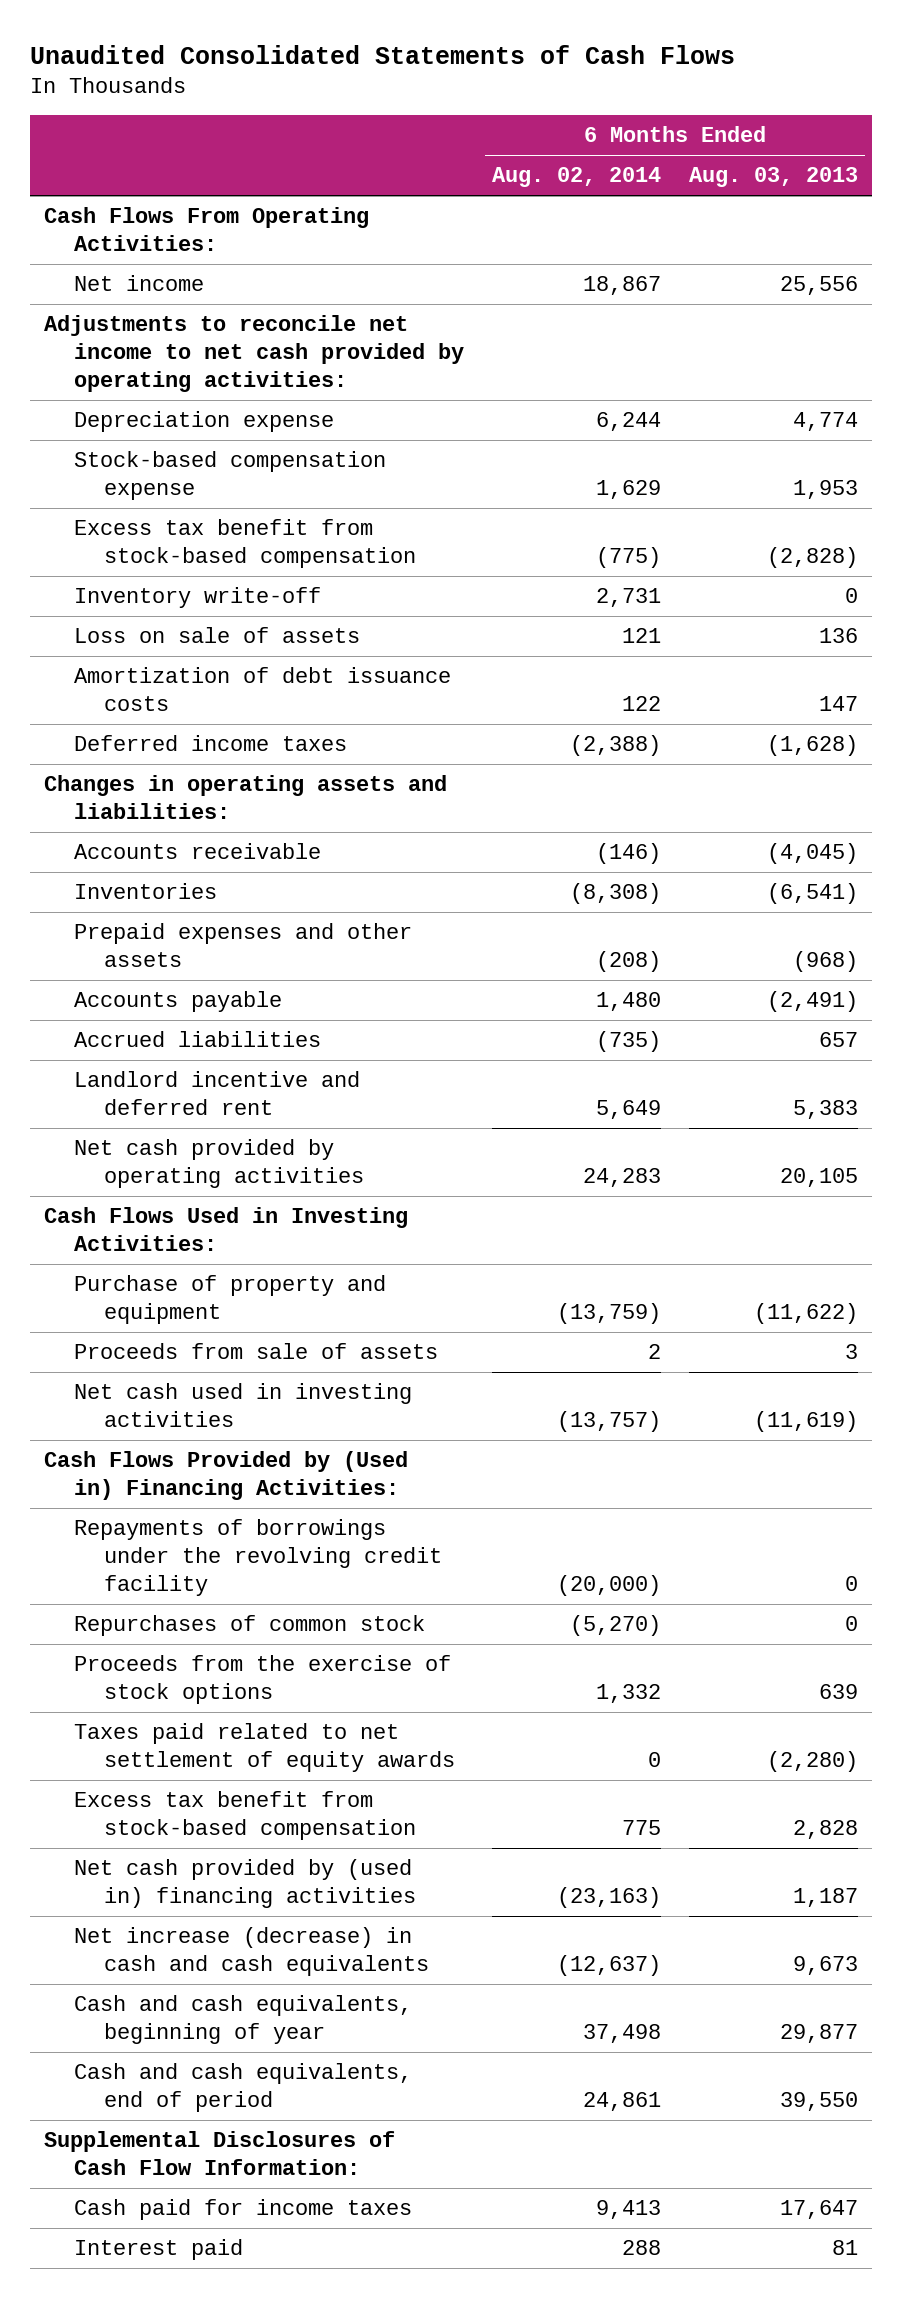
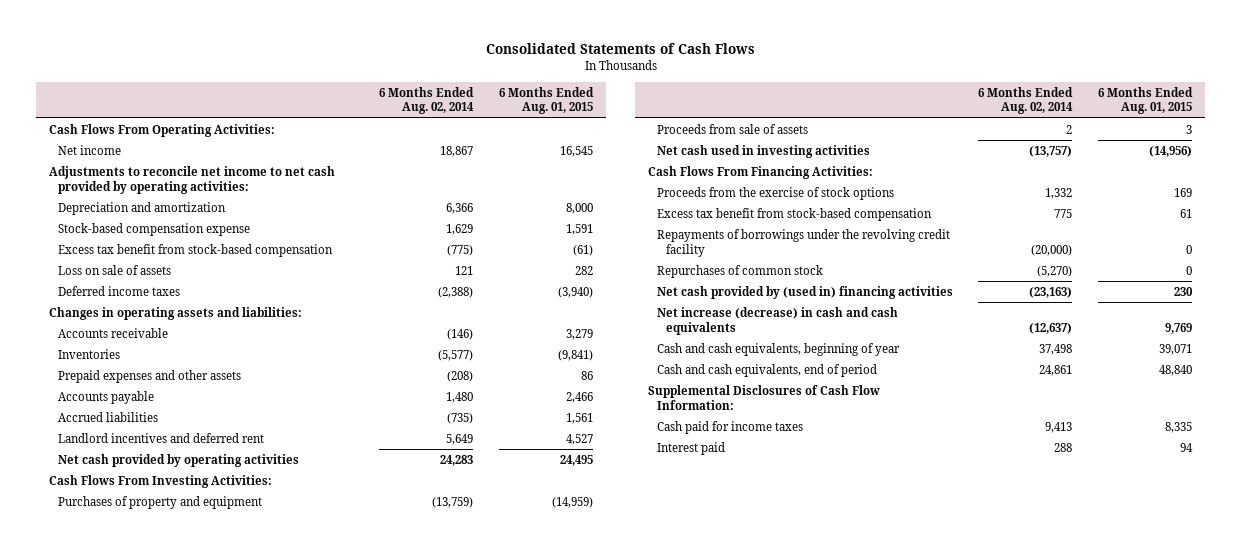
[29,44,735,64] Unaudited Consolidated Statements of Cash Flows -> [485,43,755,55] Consolidated Statements of Cash Flows
[689,167,859,188] Aug. 03, 2013 -> none
none -> [499,86,595,115] 6 Months Ended Aug. 01, 2015
[73,411,334,433] Depreciation expense -> [57,201,226,215] Depreciation and amortization
[595,412,661,432] 6,244 -> [446,202,474,214] 6,366
[73,587,321,609] Inventory write-off -> none
[73,667,451,712] Amortization of debt issuance costs -> none
[569,883,661,905] (8,308) -> [438,349,474,361] (5,577)
[73,1071,360,1116] Landlord incentive and deferred rent -> [57,432,264,443] Landlord incentives and deferred rent
[43,1207,408,1252] Cash Flows Used in Investing Activities: -> [48,474,272,488] Cash Flows From Investing Activities:
[73,1275,386,1325] Purchase of property and equipment -> [57,495,262,509] Purchases of property and equipment
[43,1451,408,1501] Cash Flows Provided by (Used in) Financing Activities: -> [648,165,874,179] Cash Flows From Financing Activities:
[73,1723,455,1773] Taxes paid related to net settlement of equity awards -> none
[73,1519,442,1597] Repayments of borrowings under the revolving credit facility -> [656,228,950,257] Repayments of borrowings under the revolving credit facility
[73,1615,425,1637] Repurchases of common stock -> [656,264,823,278] Repurchases of common stock

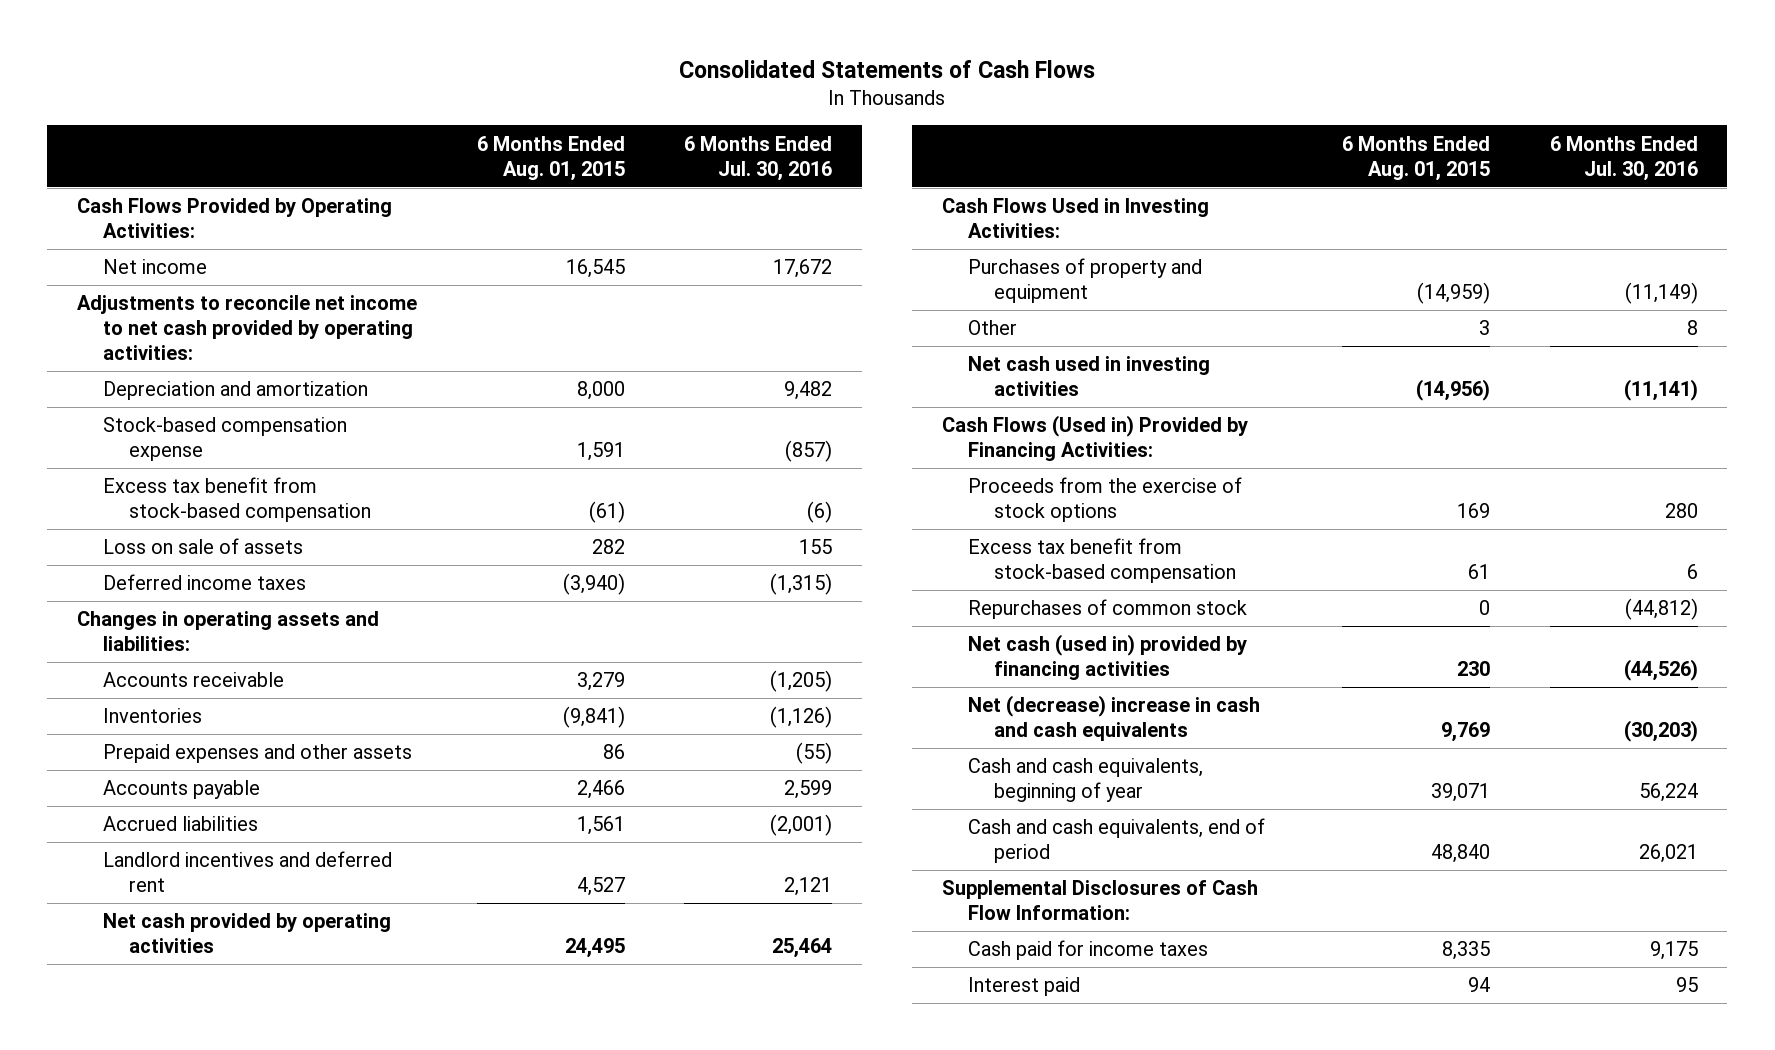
[379,86,475,115] 6 Months Ended Aug. 02, 2014 -> none
none -> [684,135,833,181] 6 Months Ended Jul. 30, 2016
[48,123,275,137] Cash Flows From Operating Activities: -> [76,198,392,239] Cash Flows Provided by Operating Activities:
[48,474,272,488] Cash Flows From Investing Activities: -> [942,198,1210,239] Cash Flows Used in Investing Activities:
[656,123,808,134] Proceeds from sale of assets -> none
none -> [967,320,1017,336] Other
[648,165,874,179] Cash Flows From Financing Activities: -> [942,415,1249,462] Cash Flows (Used in) Provided by Financing Activities:
[656,228,950,257] Repayments of borrowings under the revolving credit facility -> none
[656,285,953,299] Net cash provided by (used in) financing activities -> [967,634,1247,681] Net cash (used in) provided by financing activities
[656,306,898,335] Net increase (decrease) in cash and cash equivalents -> [967,695,1260,742] Net (decrease) increase in cash and cash equivalents

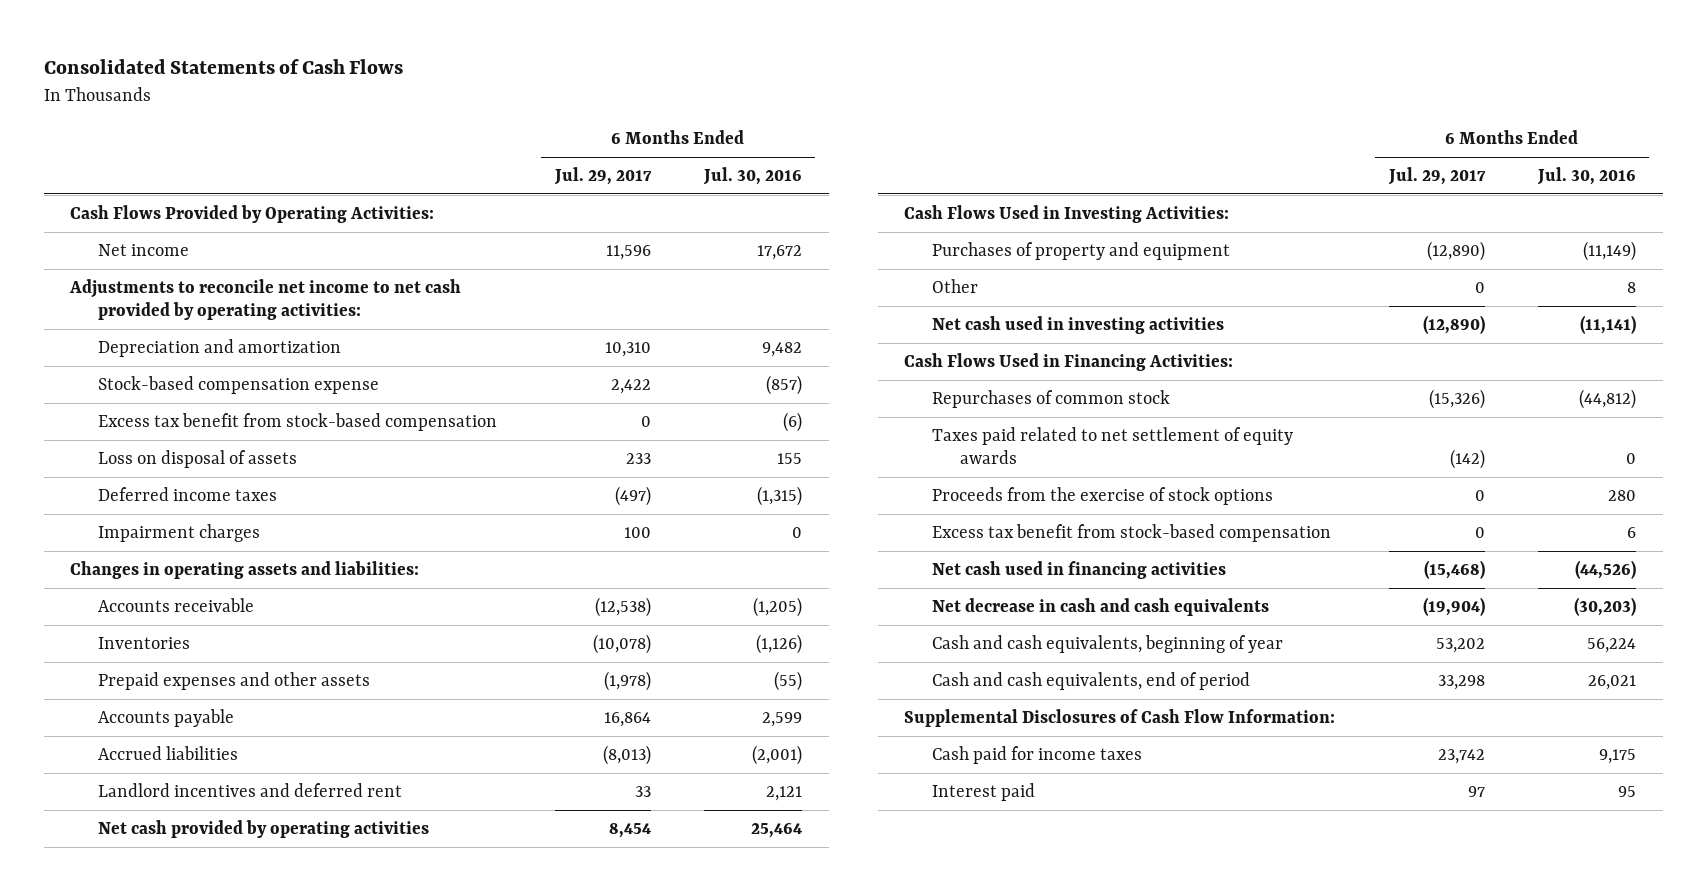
[476,135,625,181] 6 Months Ended Aug. 01, 2015 -> none
none -> [553,167,652,186] Jul. 29, 2017
[102,538,303,555] Loss on sale of assets -> [98,449,298,468] Loss on disposal of assets
none -> [98,523,261,542] Impairment charges
[942,415,1249,462] Cash Flows (Used in) Provided by Financing Activities: -> [904,352,1234,371] Cash Flows Used in Financing Activities:
[967,599,1247,620] Repurchases of common stock -> [932,389,1171,408] Repurchases of common stock
none -> [932,426,1294,465] Taxes paid related to net settlement of equity awards
[967,634,1247,681] Net cash (used in) provided by financing activities -> [932,560,1227,579] Net cash used in financing activities
[967,695,1260,742] Net (decrease) increase in cash and cash equivalents -> [932,597,1270,616] Net decrease in cash and cash equivalents

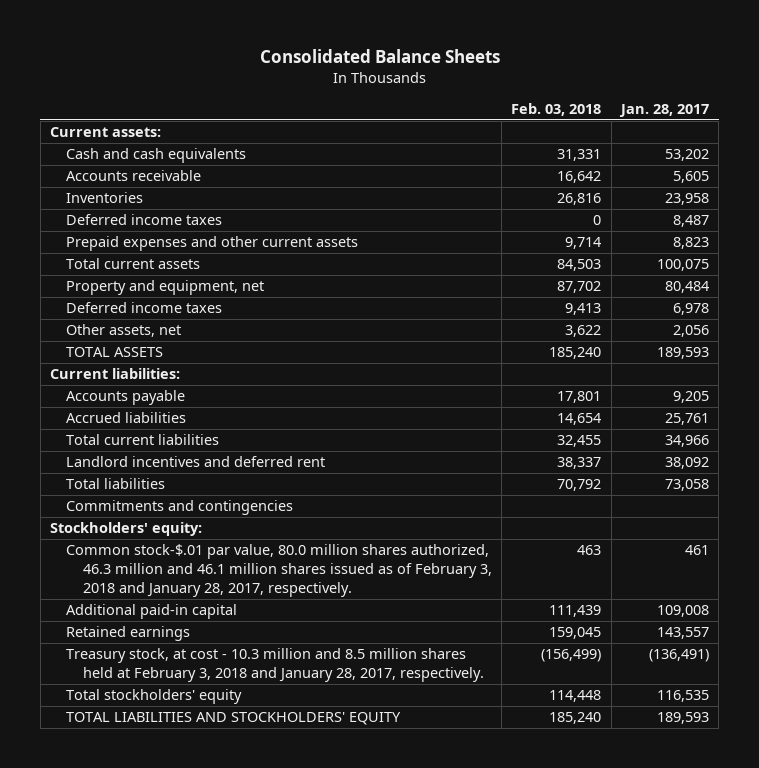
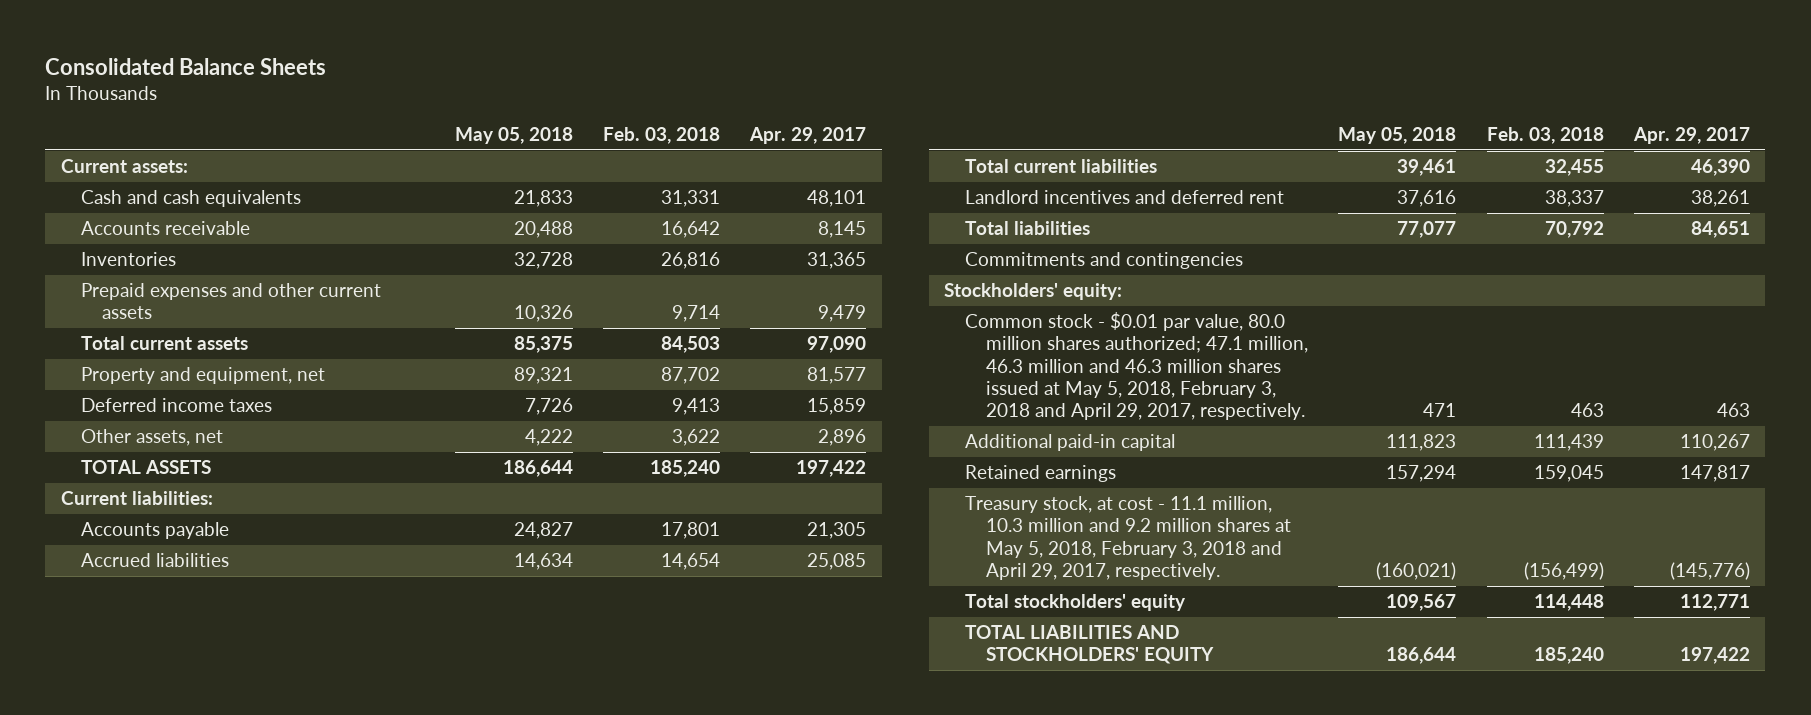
[619,103,710,117] Jan. 28, 2017 -> none
none -> [454,127,573,145] May 05, 2018
none -> [749,127,867,145] Apr. 29, 2017
[66,214,223,226] Deferred income taxes -> none
[66,544,492,597] Common stock-$.01 par value, 80.0 million shares authorized, 46.3 million and 46.1 million shares issued as of February 3, 2018 and January 28, 2017, respectively. -> [964,312,1308,421] Common stock - $0.01 par value, 80.0 million shares authorized; 47.1 million, 46.3 million and 46.3 million shares issued at May 5, 2018, February 3, 2018 and April 29, 2017, respectively.
[66,648,484,683] Treasury stock, at cost - 10.3 million and 8.5 million shares held at February 3, 2018 and January 28, 2017, respectively. -> [964,496,1291,580] Treasury stock, at cost - 11.1 million, 10.3 million and 9.2 million shares at May 5, 2018, February 3, 2018 and April 29, 2017, respectively.

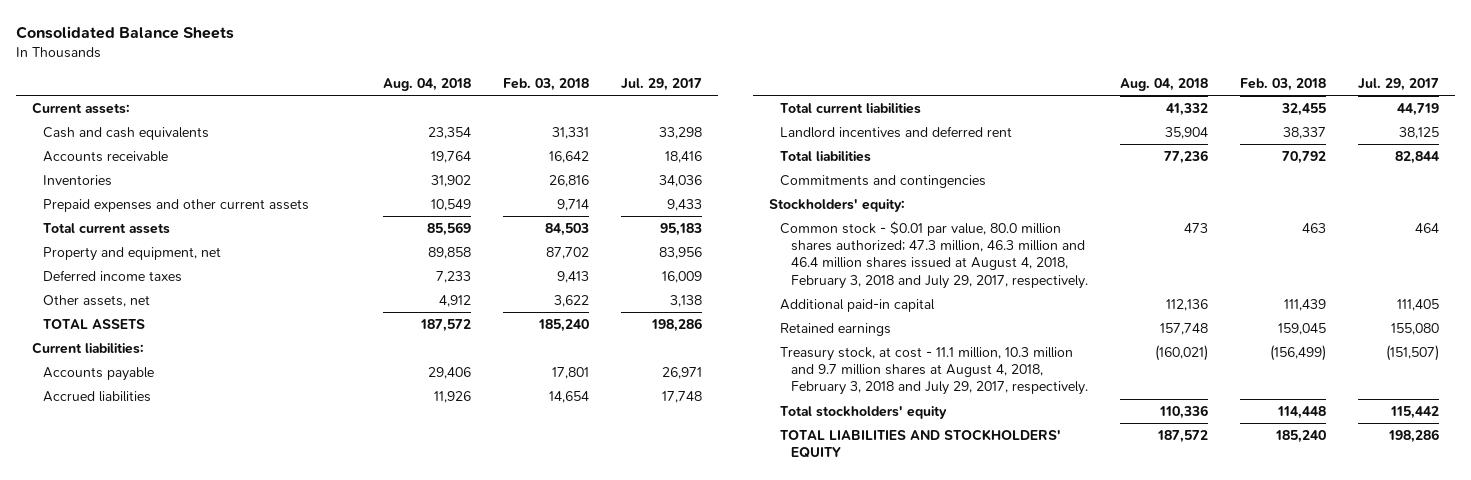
[454,127,573,145] May 05, 2018 -> none
[749,127,867,145] Apr. 29, 2017 -> none
none -> [383,77,472,91] Aug. 04, 2018
none -> [620,77,702,91] Jul. 29, 2017
[964,312,1308,421] Common stock - $0.01 par value, 80.0 million shares authorized; 47.1 million, 46.3 million and 46.3 million shares issued at May 5, 2018, February 3, 2018 and April 29, 2017, respectively. -> [780,220,1089,289] Common stock - $0.01 par value, 80.0 million shares authorized; 47.3 million, 46.3 million and 46.4 million shares issued at August 4, 2018, February 3, 2018 and July 29, 2017, respectively.
[964,496,1291,580] Treasury stock, at cost - 11.1 million, 10.3 million and 9.2 million shares at May 5, 2018, February 3, 2018 and April 29, 2017, respectively. -> [780,346,1089,396] Treasury stock, at cost - 11.1 million, 10.3 million and 9.7 million shares at August 4, 2018, February 3, 2018 and July 29, 2017, respectively.

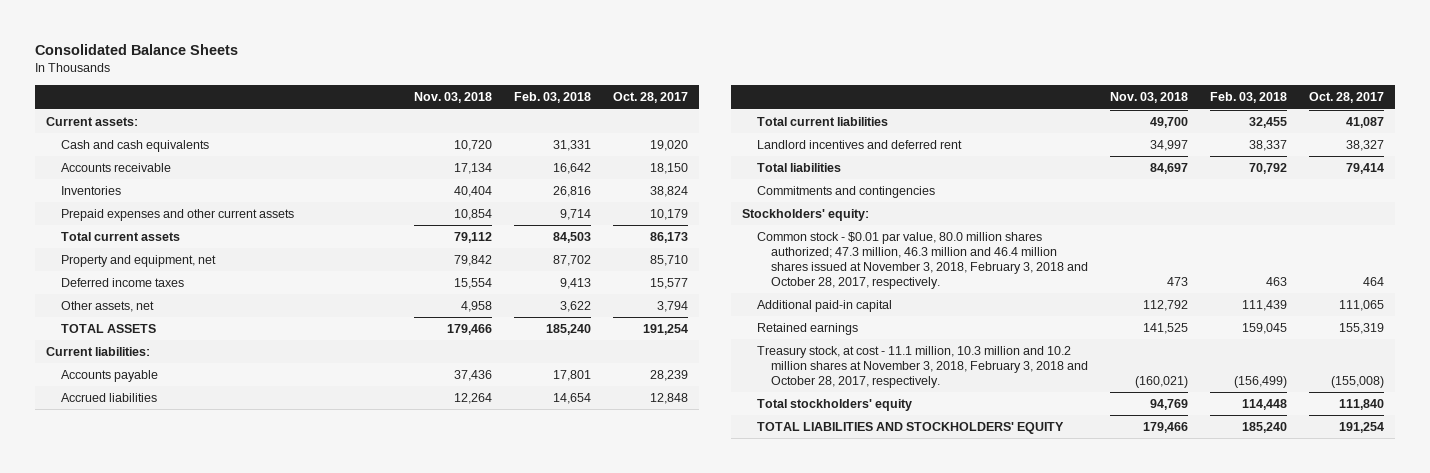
[383,77,472,91] Aug. 04, 2018 -> none
[620,77,702,91] Jul. 29, 2017 -> none
none -> [414,92,493,104] Nov. 03, 2018
none -> [613,92,689,104] Oct. 28, 2017
[780,220,1089,289] Common stock - $0.01 par value, 80.0 million shares authorized; 47.3 million, 46.3 million and 46.4 million shares issued at August 4, 2018, February 3, 2018 and July 29, 2017, respectively. -> [756,232,1089,289] Common stock - $0.01 par value, 80.0 million shares authorized; 47.3 million, 46.3 million and 46.4 million shares issued at November 3, 2018, February 3, 2018 and October 28, 2017, respectively.
[780,346,1089,396] Treasury stock, at cost - 11.1 million, 10.3 million and 9.7 million shares at August 4, 2018, February 3, 2018 and July 29, 2017, respectively. -> [756,346,1089,388] Treasury stock, at cost - 11.1 million, 10.3 million and 10.2 million shares at November 3, 2018, February 3, 2018 and October 28, 2017, respectively.

